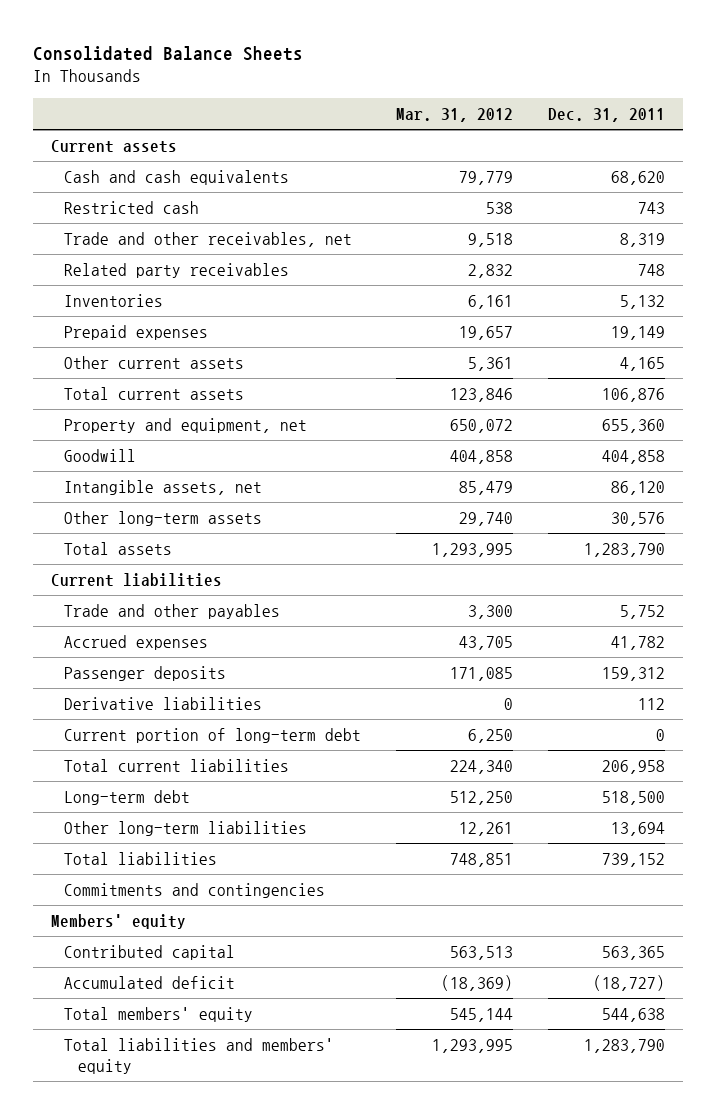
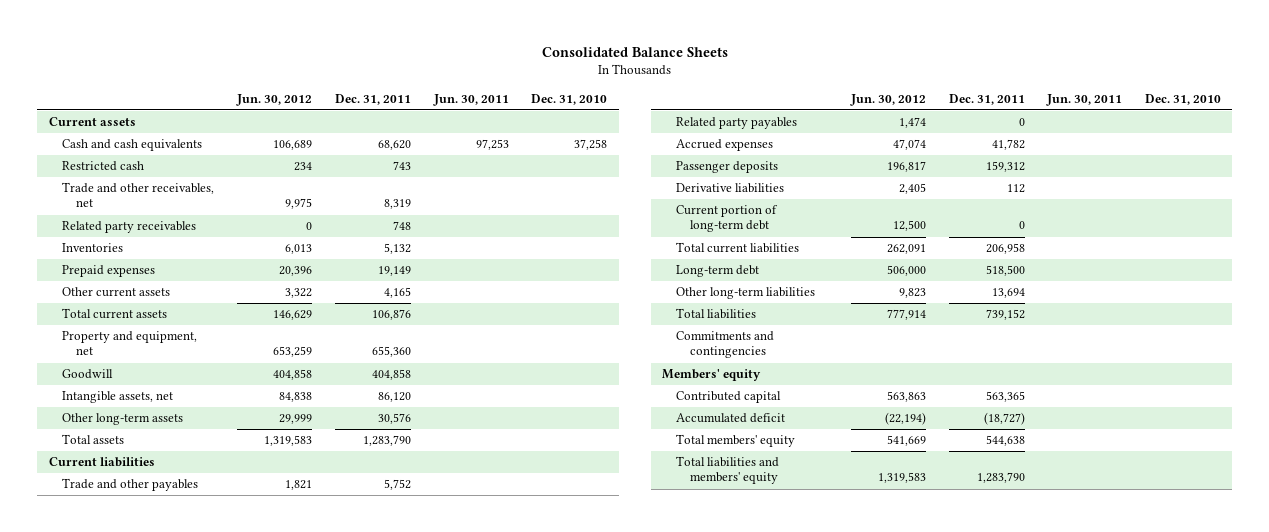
[396,107,514,122] Mar. 31, 2012 -> none
none -> [236,93,313,106] Jun. 30, 2012
none -> [432,93,509,106] Jun. 30, 2011
none -> [531,93,608,105] Dec. 31, 2010
none -> [676,117,798,130] Related party payables

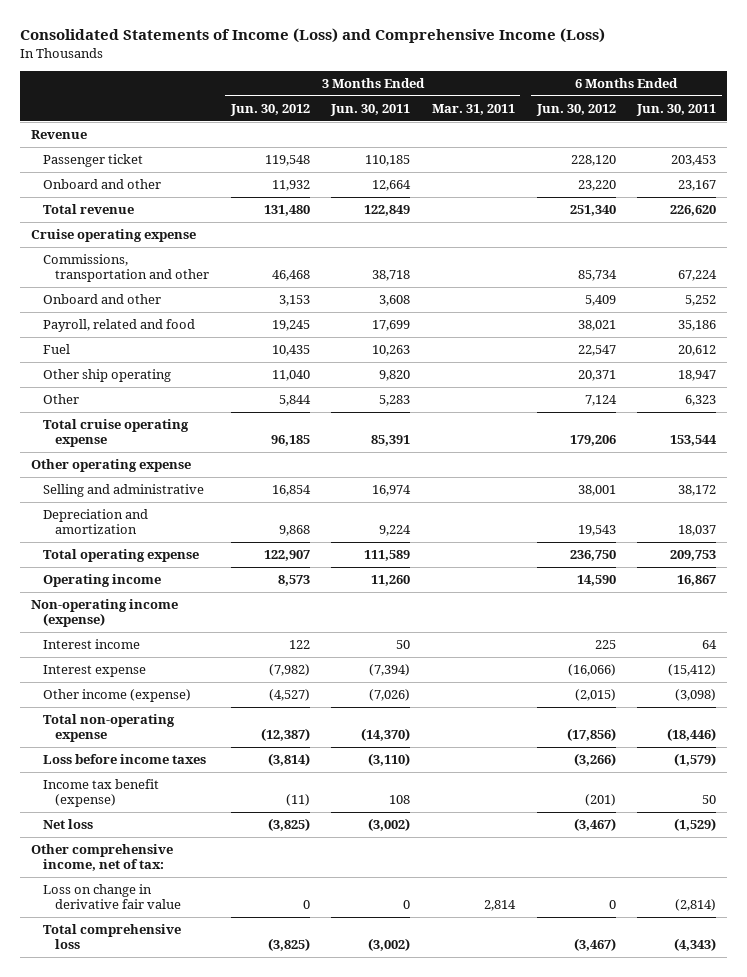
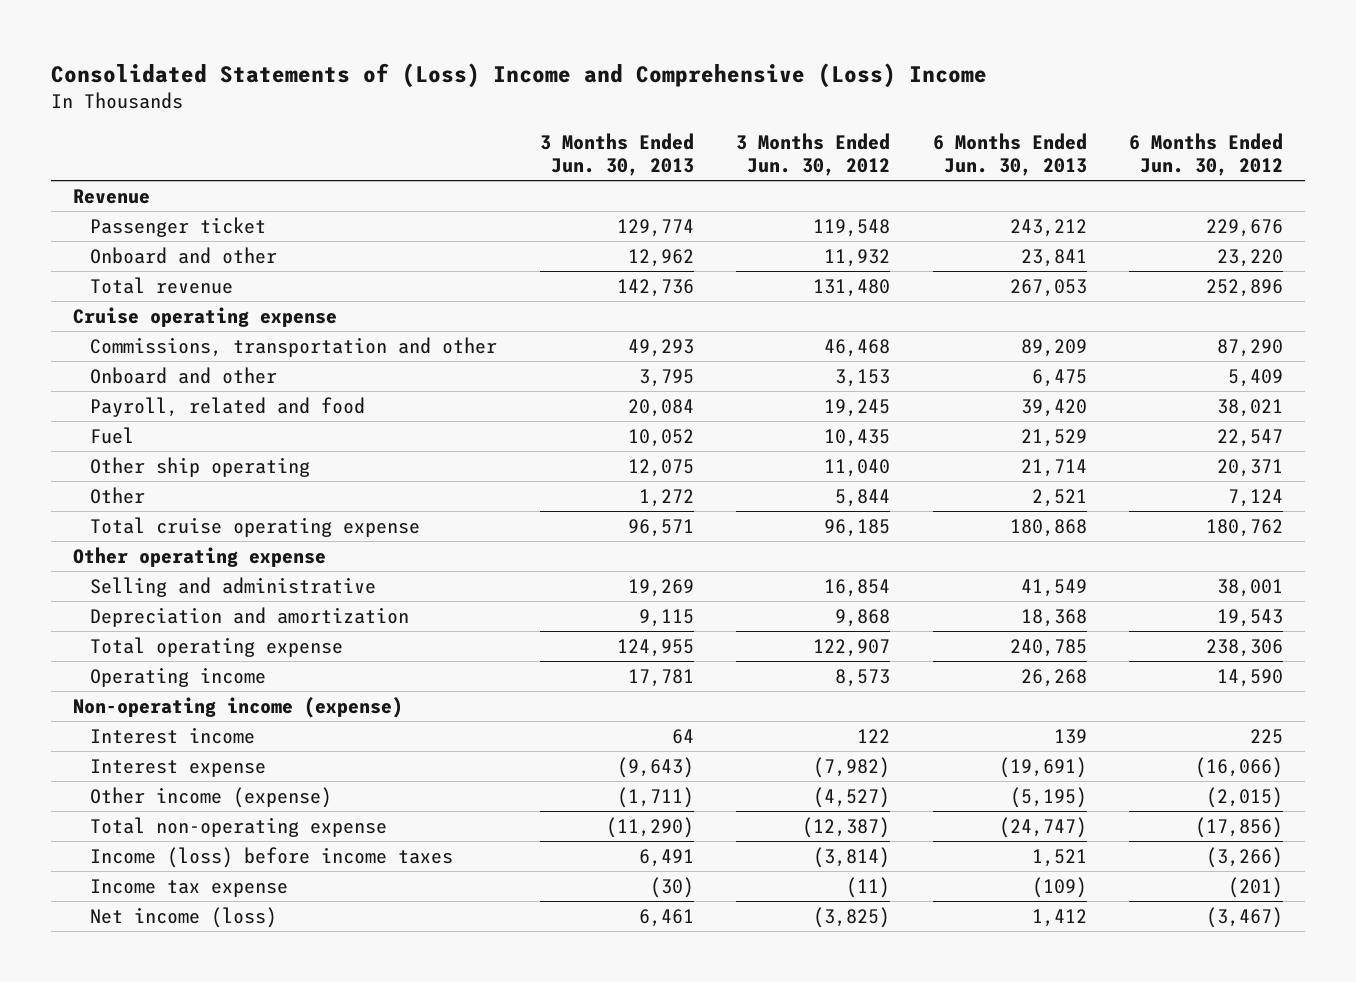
[19,28,605,44] Consolidated Statements of Income (Loss) and Comprehensive Income (Loss) -> [51,62,988,88] Consolidated Statements of (Loss) Income and Comprehensive (Loss) Income
[330,103,411,116] Jun. 30, 2011 -> none
[431,103,515,115] Mar. 31, 2011 -> none
[636,103,717,116] Jun. 30, 2011 -> none
none -> [539,132,694,177] 3 Months Ended Jun. 30, 2013
none -> [932,132,1087,177] 6 Months Ended Jun. 30, 2013
[570,155,616,167] 228,120 -> [1206,218,1284,237] 229,676
[569,205,616,217] 251,340 -> [1206,278,1284,297] 252,896
[577,270,617,282] 85,734 -> [1217,338,1284,357] 87,290
[569,435,616,447] 179,206 -> [1206,518,1284,537] 180,762
[569,550,616,562] 236,750 -> [1206,638,1284,657] 238,306
[30,844,173,872] Other comprehensive income, net of tax: -> none
[42,884,181,910] Loss on change in derivative fair value -> none
[42,924,181,950] Total comprehensive loss -> none
[42,754,206,765] Loss before income taxes -> [89,846,453,868] Income (loss) before income taxes
[42,779,159,808] Income tax benefit (expense) -> [89,878,288,897] Income tax expense
[42,819,93,830] Net loss -> [89,906,277,928] Net income (loss)

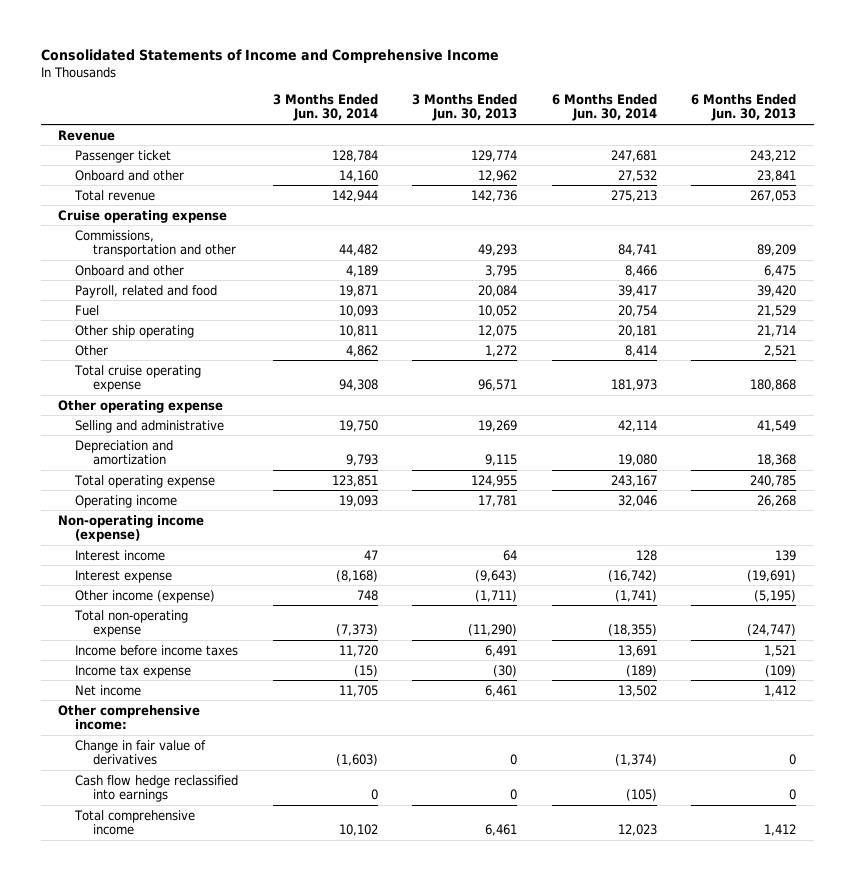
[51,62,988,88] Consolidated Statements of (Loss) Income and Comprehensive (Loss) Income -> [41,49,500,64] Consolidated Statements of Income and Comprehensive Income
[736,132,891,177] 3 Months Ended Jun. 30, 2012 -> none
[1129,132,1284,177] 6 Months Ended Jun. 30, 2012 -> none
none -> [272,93,378,122] 3 Months Ended Jun. 30, 2014
none -> [551,93,657,122] 6 Months Ended Jun. 30, 2014
[89,846,453,868] Income (loss) before income taxes -> [75,644,239,656] Income before income taxes
[89,906,277,928] Net income (loss) -> [75,684,142,696] Net income
none -> [58,704,201,731] Other comprehensive income:
none -> [75,739,207,766] Change in fair value of derivatives
none -> [75,774,239,803] Cash flow hedge reclassified into earnings
none -> [74,809,196,836] Total comprehensive income

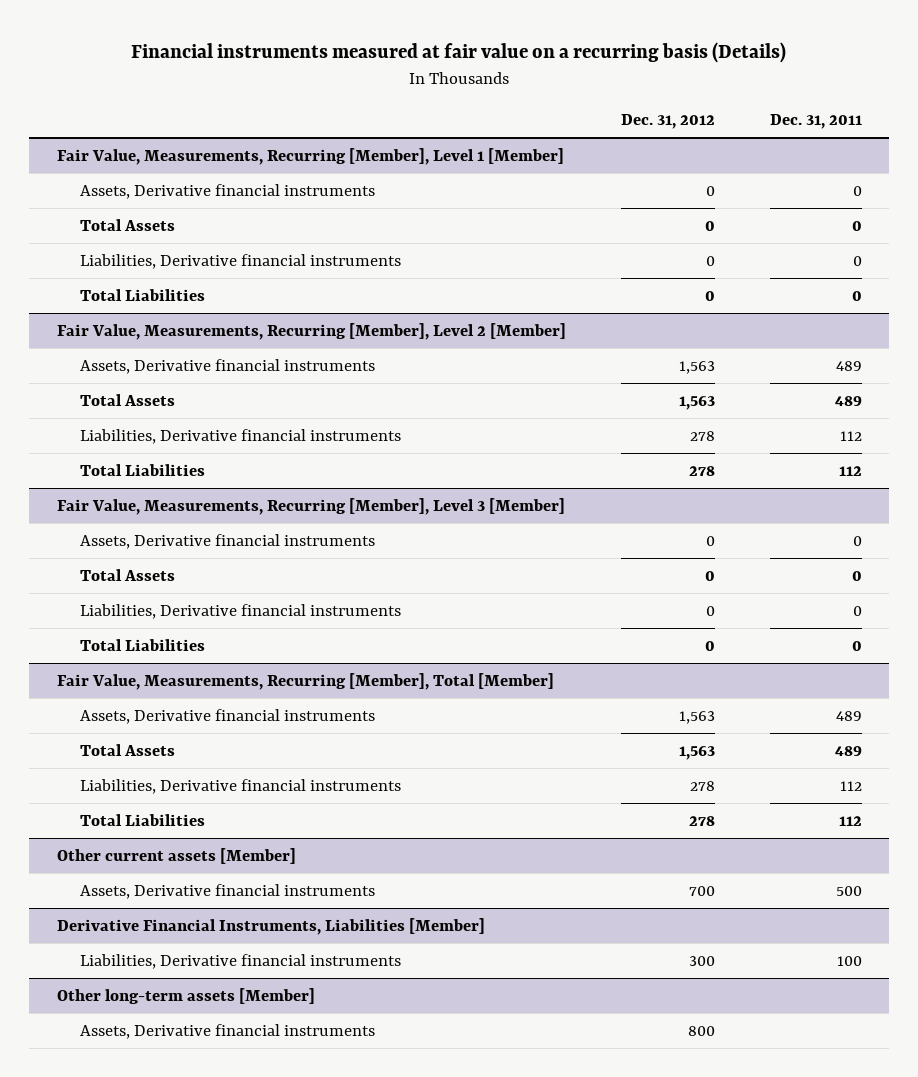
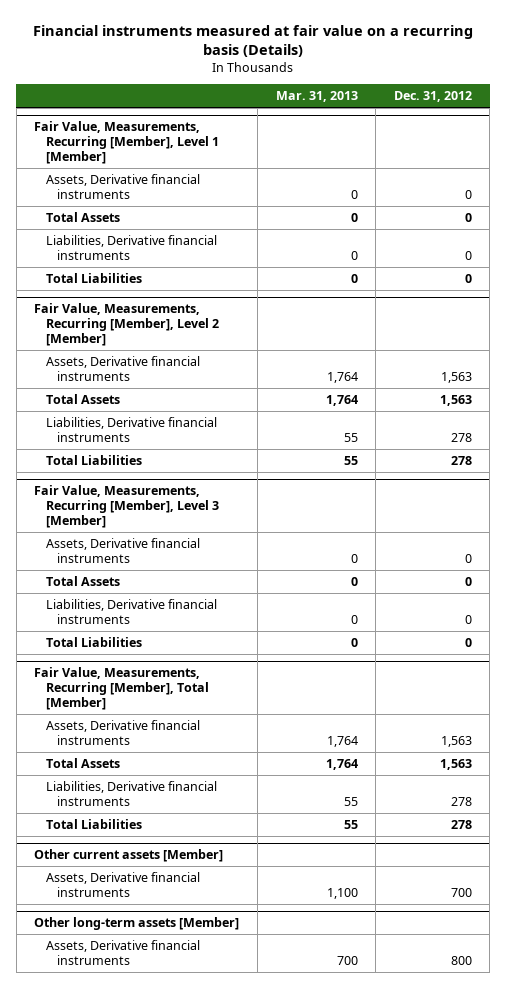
[769,114,862,130] Dec. 31, 2011 -> none
none -> [275,91,358,103] Mar. 31, 2013
[56,917,485,935] Derivative Financial Instruments, Liabilities [Member] -> none
[80,953,402,969] Liabilities, Derivative financial instruments -> none

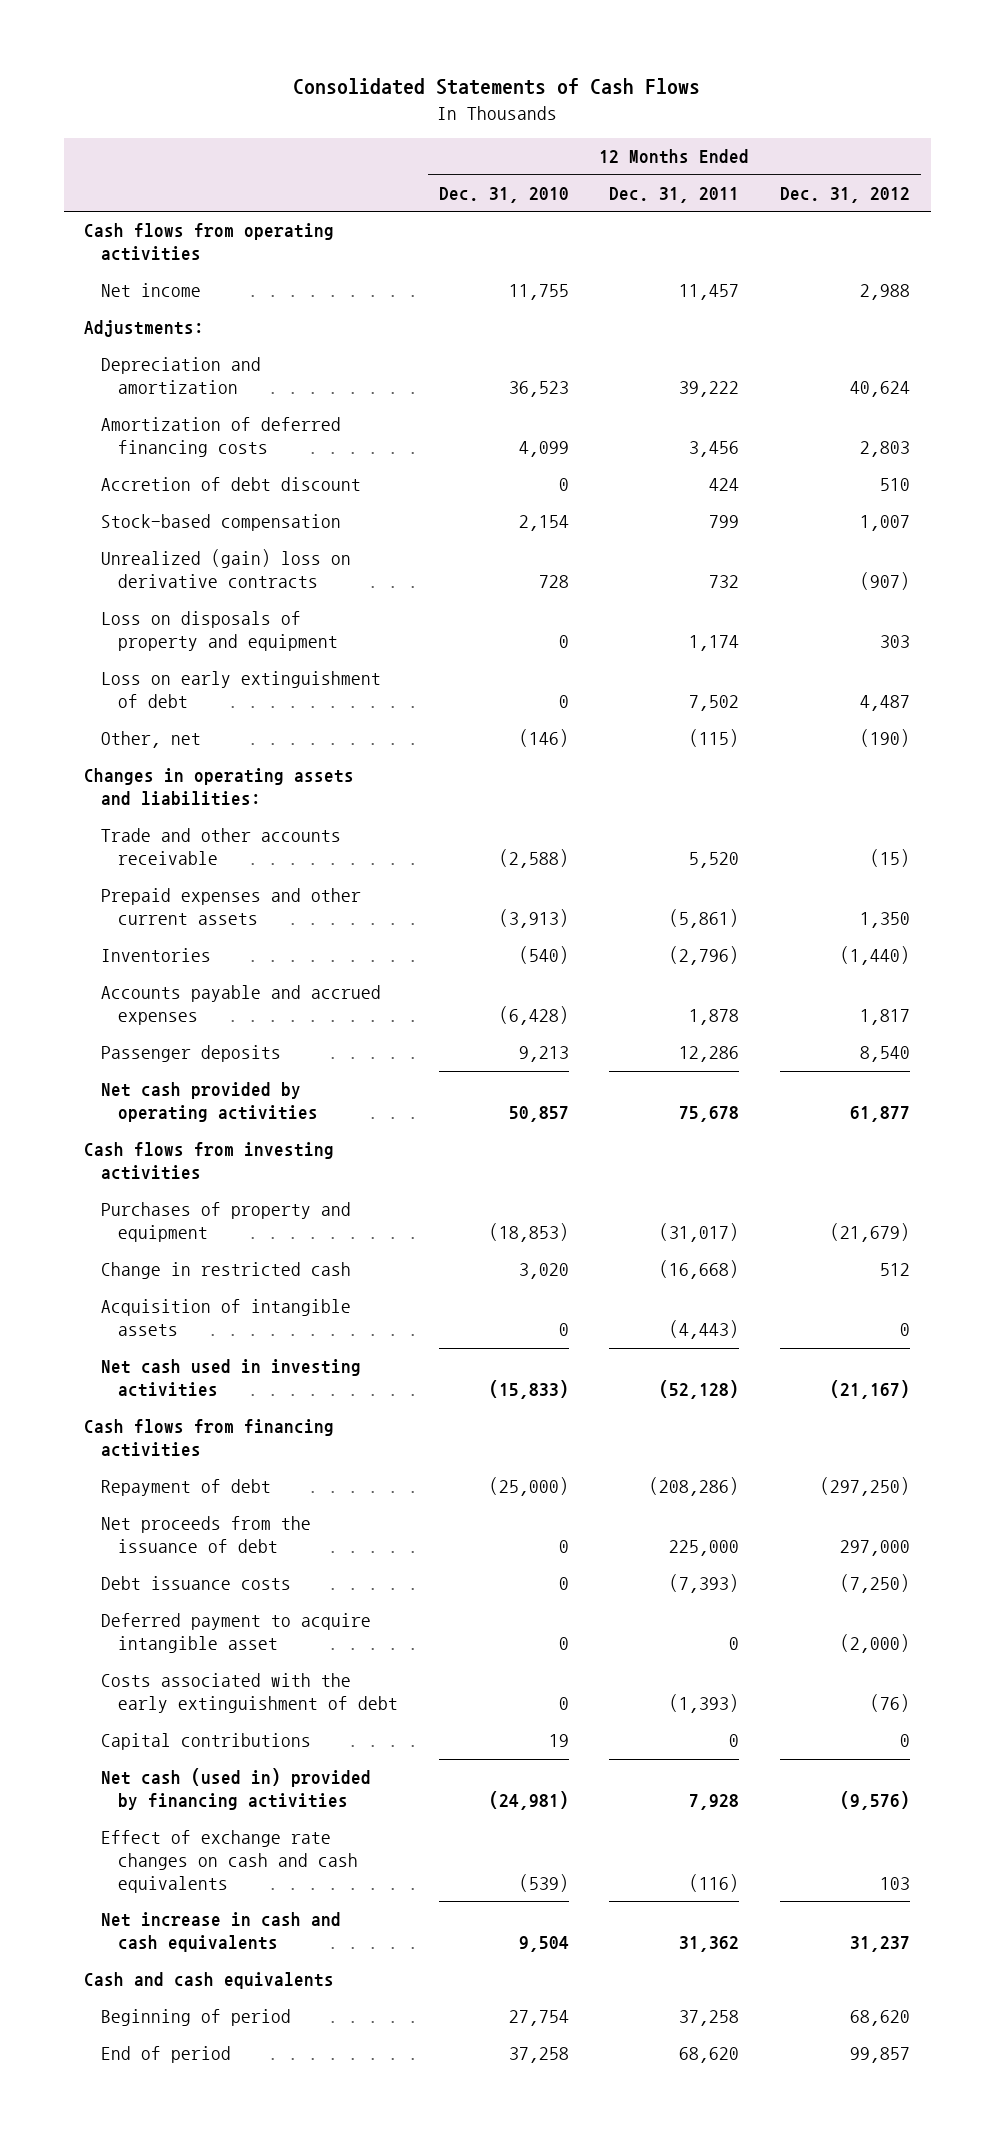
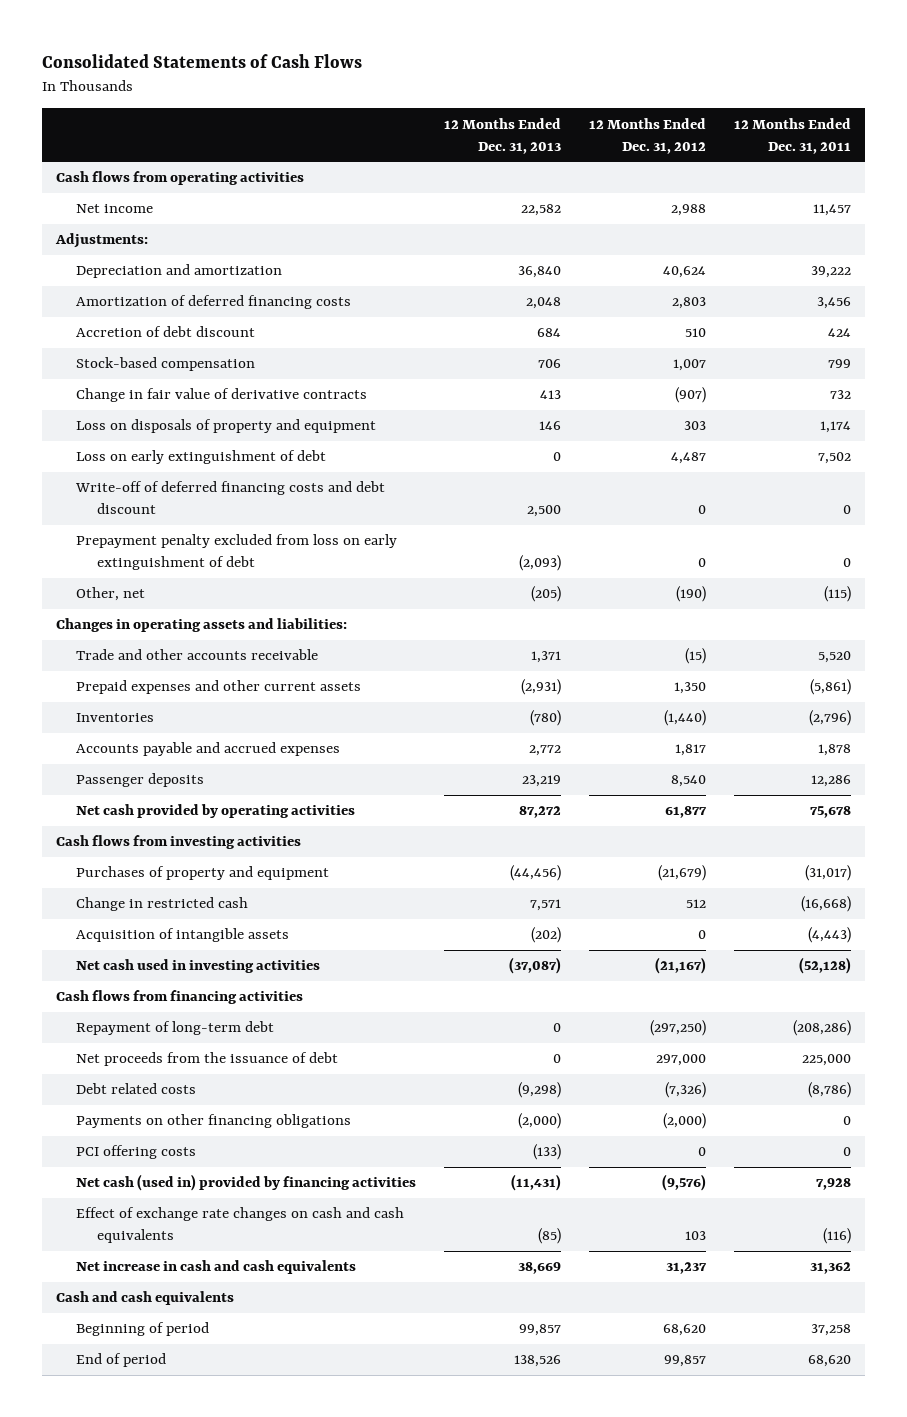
[438,186,569,203] Dec. 31, 2010 -> none
none -> [444,117,562,154] 12 Months Ended Dec. 31, 2013
[100,549,351,589] Unrealized (gain) loss on derivative contracts -> [76,388,368,403] Change in fair value of derivative contracts
none -> [75,481,386,515] Write-off of deferred financing costs and debt discount
none -> [76,534,398,571] Prepayment penalty excluded from loss on early extinguishment of debt
[100,1479,271,1497] Repayment of debt -> [76,1021,275,1036] Repayment of long-term debt
[100,1673,398,1714] Costs associated with the early extinguishment of debt -> none
[100,1576,291,1591] Debt issuance costs -> [76,1083,197,1095] Debt related costs
[669,1574,740,1594] (7,393) -> [807,1082,851,1099] (8,786)
[840,1574,911,1594] (7,250) -> [665,1082,707,1099] (7,326)
[100,1613,371,1654] Deferred payment to acquire intangible asset -> [76,1114,352,1129] Payments on other financing obligations
[100,1733,311,1751] Capital contributions -> [76,1145,197,1160] PCI offering costs

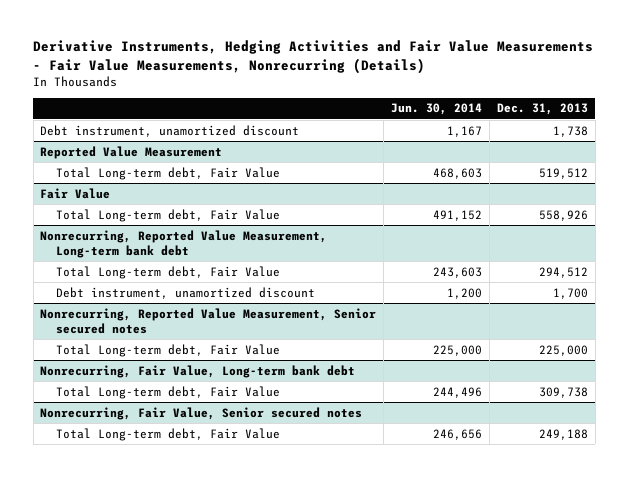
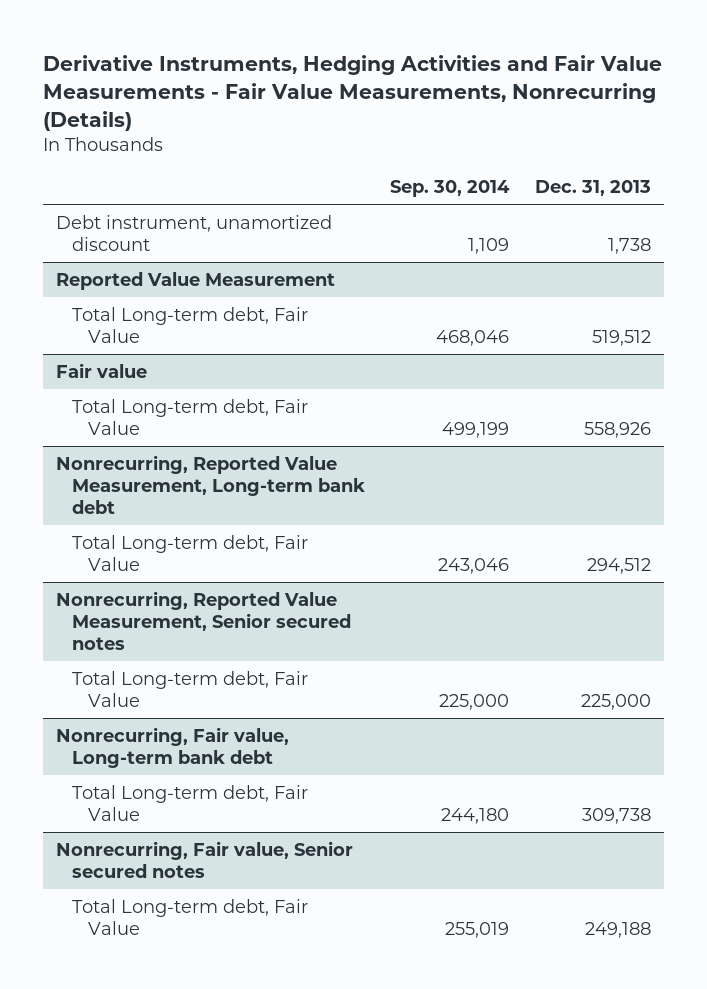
[391,103,483,116] Jun. 30, 2014 -> none
none -> [390,180,511,198] Sep. 30, 2014
[40,187,111,199] Fair Value -> [55,362,147,378] Fair value
[56,286,316,299] Debt instrument, unamortized discount -> none
[40,364,356,378] Nonrecurring, Fair Value, Long-term bank debt -> [55,726,289,768] Nonrecurring, Fair value, Long-term bank debt
[40,406,363,420] Nonrecurring, Fair Value, Senior secured notes -> [55,840,353,878] Nonrecurring, Fair value, Senior secured notes

